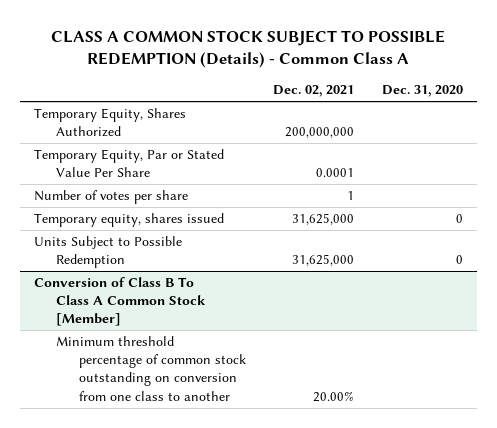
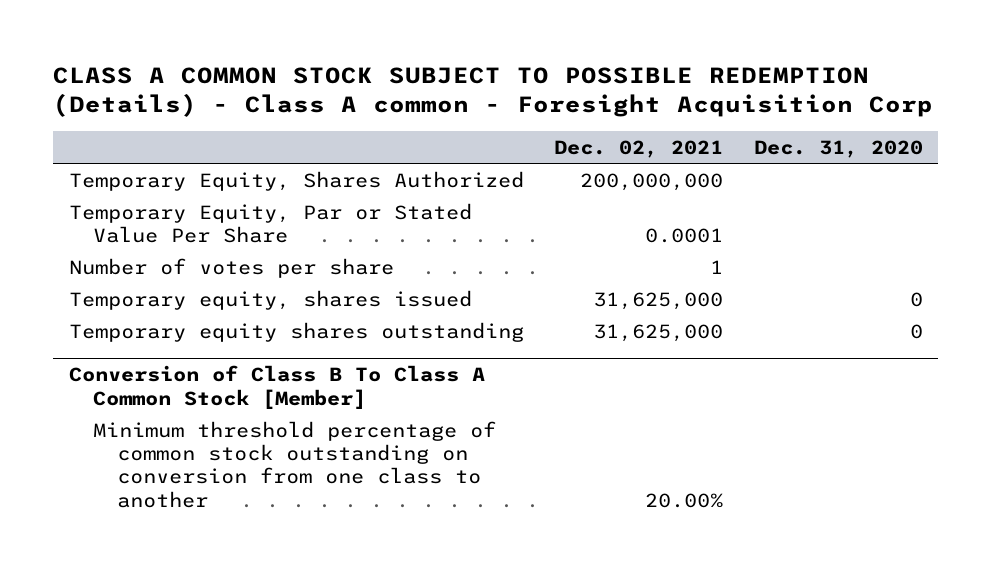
[51,29,446,68] CLASS A COMMON STOCK SUBJECT TO POSSIBLE REDEMPTION (Details) - Common Class A -> [53,66,934,118] CLASS A COMMON STOCK SUBJECT TO POSSIBLE REDEMPTION (Details) - Class A common - Foresight Acquisition Corp
[33,236,182,269] Units Subject to Possible Redemption -> [68,321,524,342] Temporary equity shares outstanding

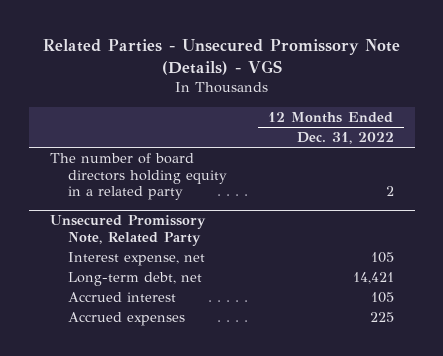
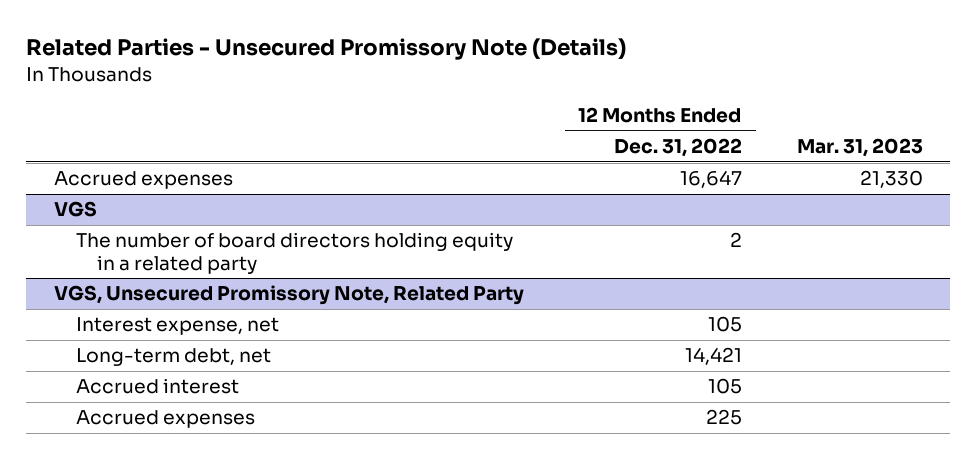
[42,38,400,76] Related Parties - Unsecured Promissory Note (Details) - VGS -> [26,38,627,61] Related Parties - Unsecured Promissory Note (Details)
none -> [796,138,923,158] Mar. 31, 2023
none -> [53,171,233,190] Accrued expenses
none -> [53,201,97,218] VGS
[49,215,206,247] Unsecured Promissory Note, Related Party -> [53,285,524,306] VGS, Unsecured Promissory Note, Related Party

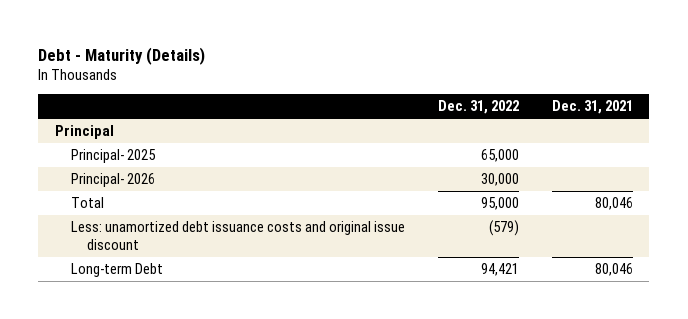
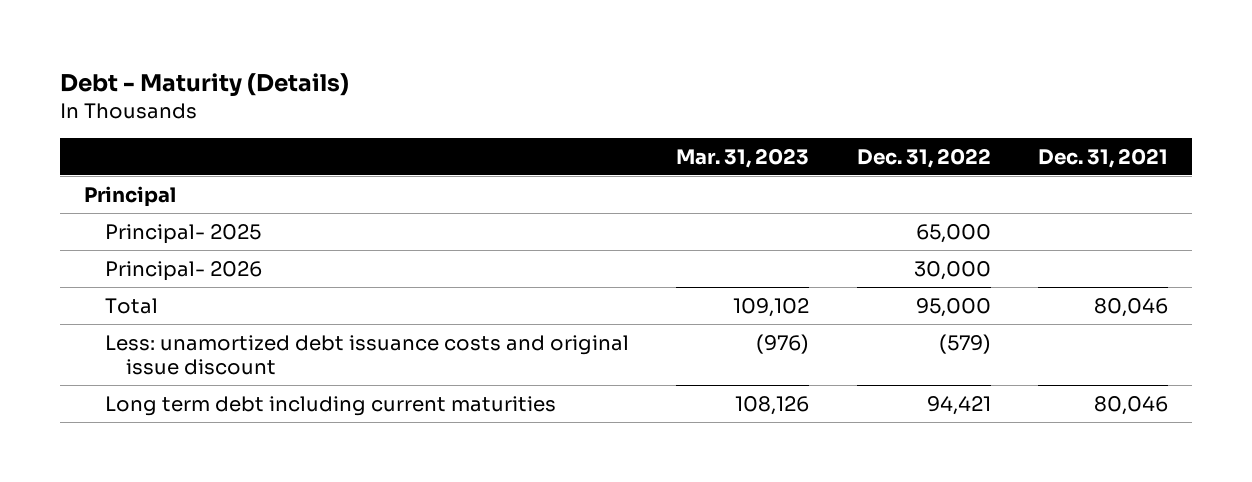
none -> [676,147,810,168] Mar. 31, 2023
[70,263,163,278] Long-term Debt -> [105,395,557,416] Long term debt including current maturities

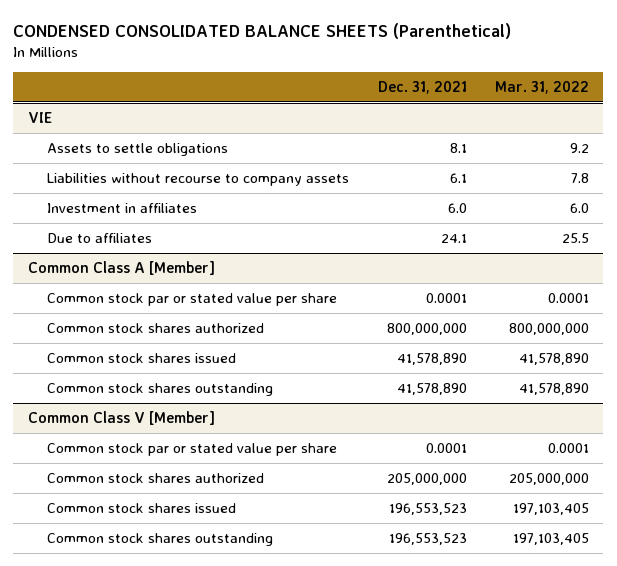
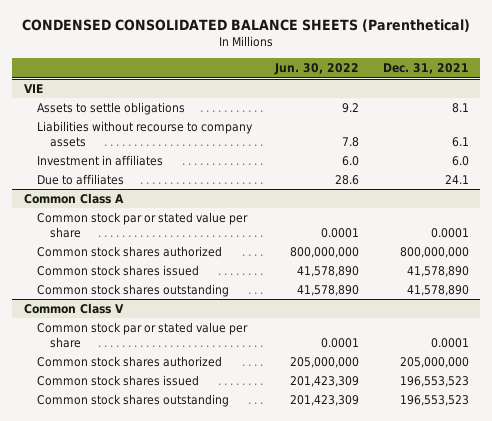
[495,81,590,95] Mar. 31, 2022 -> none
none -> [274,63,360,76] Jun. 30, 2022
[27,261,215,276] Common Class A [Member] -> [23,193,124,205] Common Class A
[27,411,215,426] Common Class V [Member] -> [23,303,124,315] Common Class V

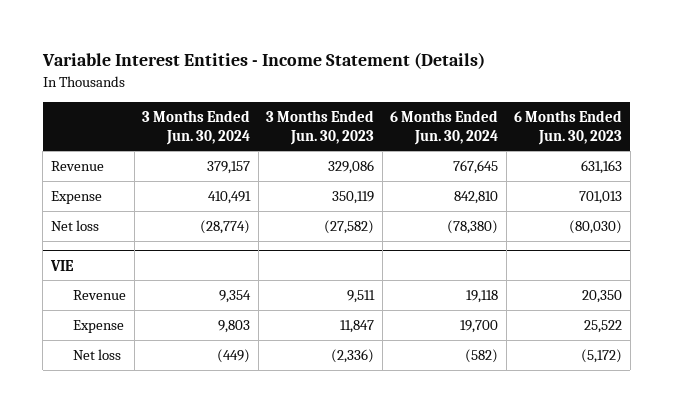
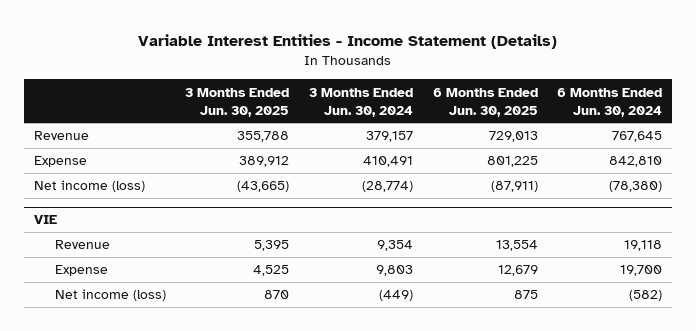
[266,109,375,145] 3 Months Ended Jun. 30, 2023 -> none
[514,109,623,145] 6 Months Ended Jun. 30, 2023 -> none
none -> [185,87,290,117] 3 Months Ended Jun. 30, 2025
none -> [432,87,538,117] 6 Months Ended Jun. 30, 2025
[50,220,99,232] Net loss -> [34,180,146,193] Net income (loss)
[73,349,122,361] Net loss -> [54,289,166,302] Net income (loss)

